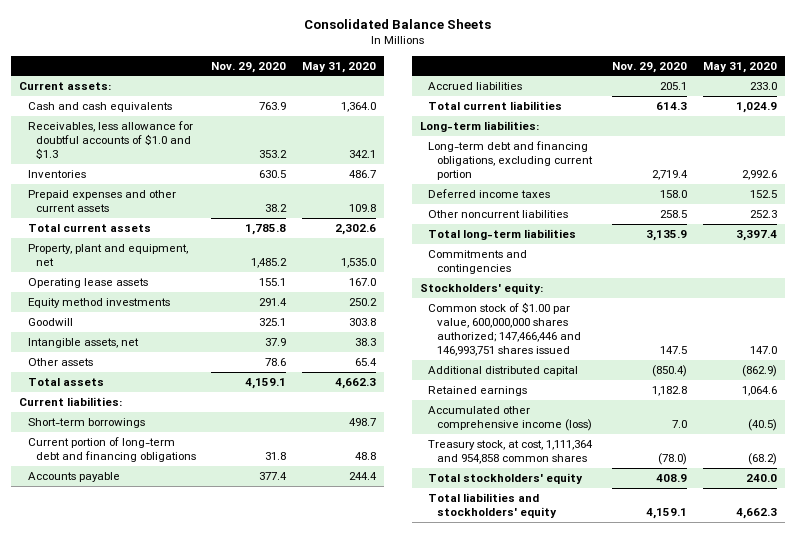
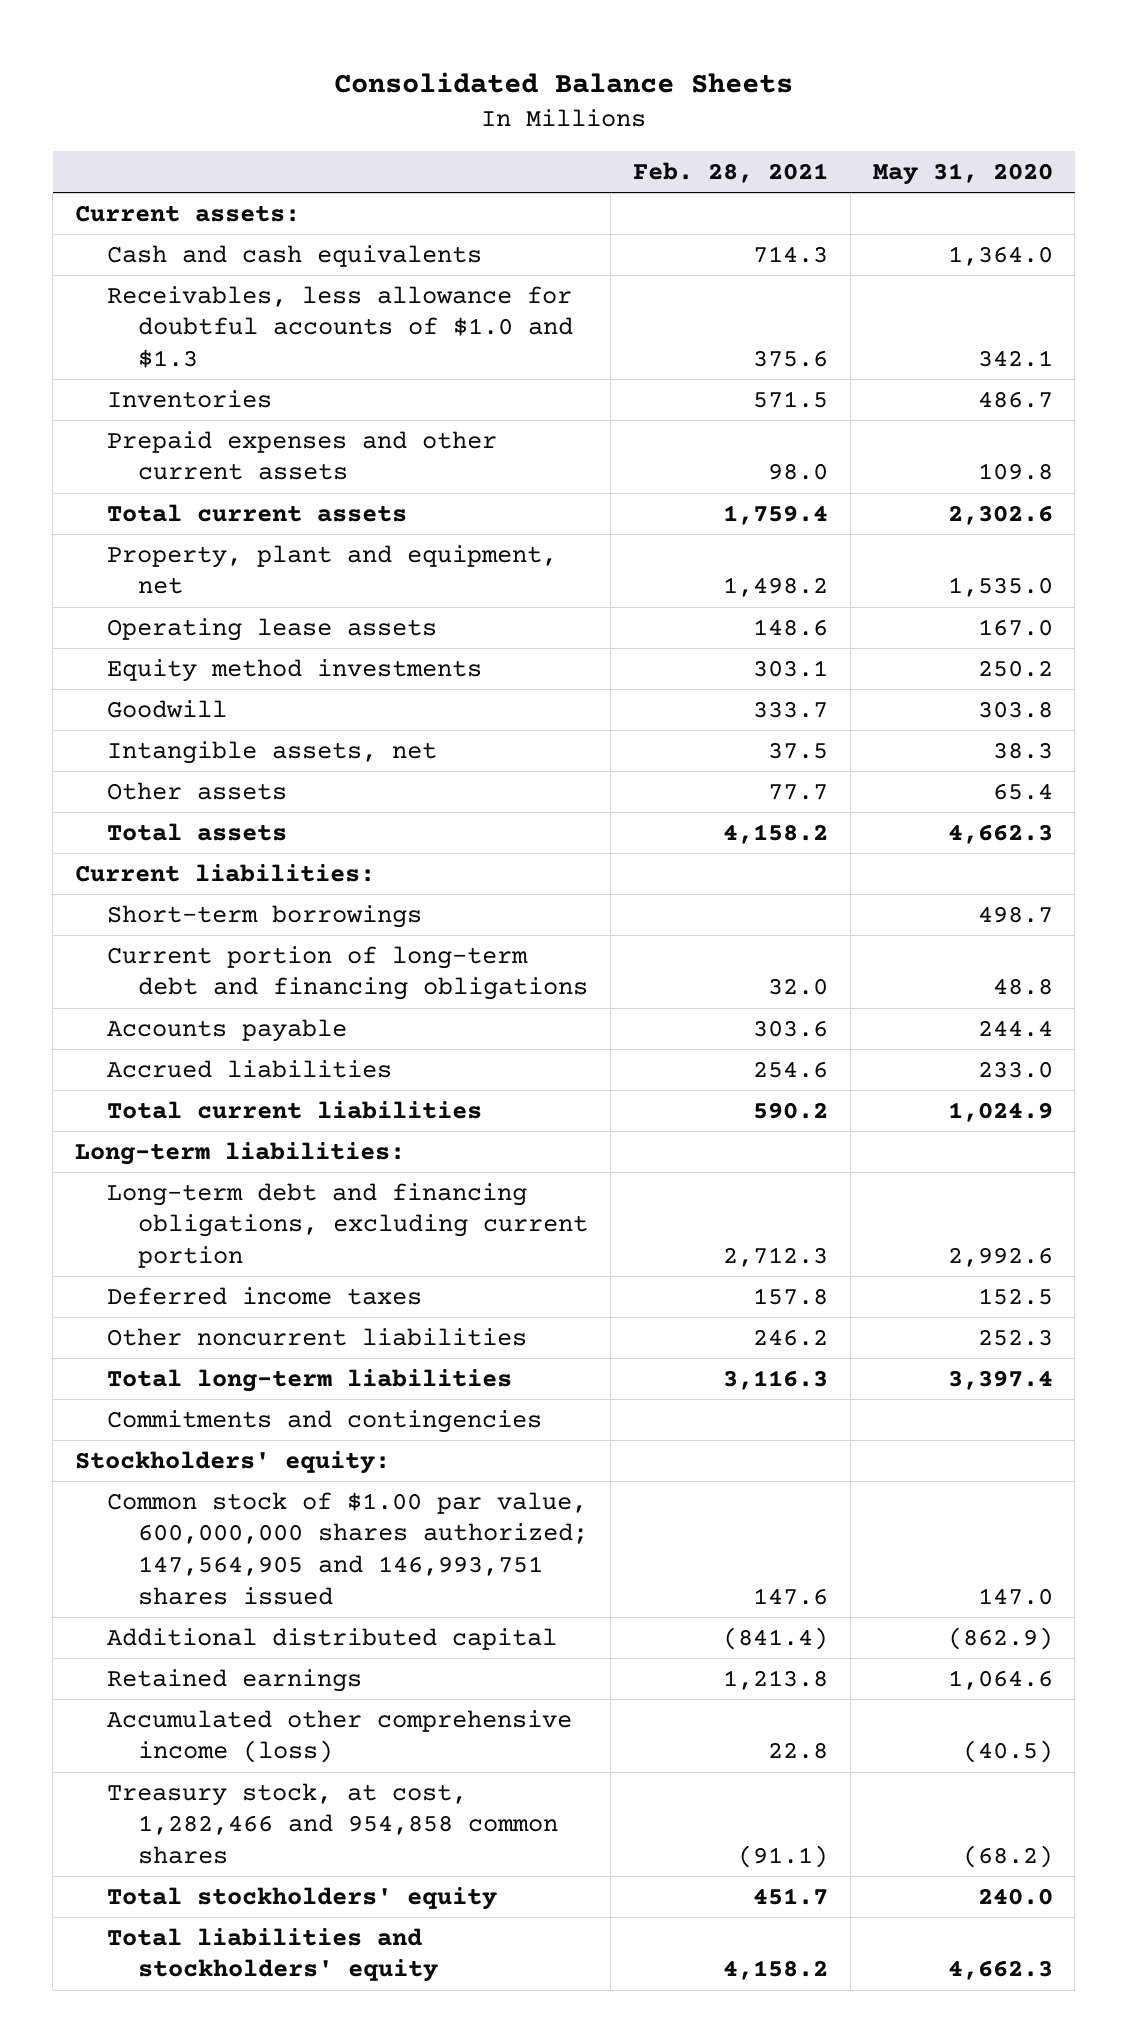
[211,61,287,73] Nov. 29, 2020 -> none
none -> [632,162,828,184] Feb. 28, 2021
[428,301,581,357] Common stock of $1.00 par value, 600,000,000 shares authorized; 147,466,446 and 146,993,751 shares issued -> [106,1491,589,1605] Common stock of $1.00 par value, 600,000,000 shares authorized; 147,564,905 and 146,993,751 shares issued
[428,439,594,465] Treasury stock, at cost, 1,111,364 and 954,858 common shares -> [106,1782,559,1865] Treasury stock, at cost, 1,282,466 and 954,858 common shares

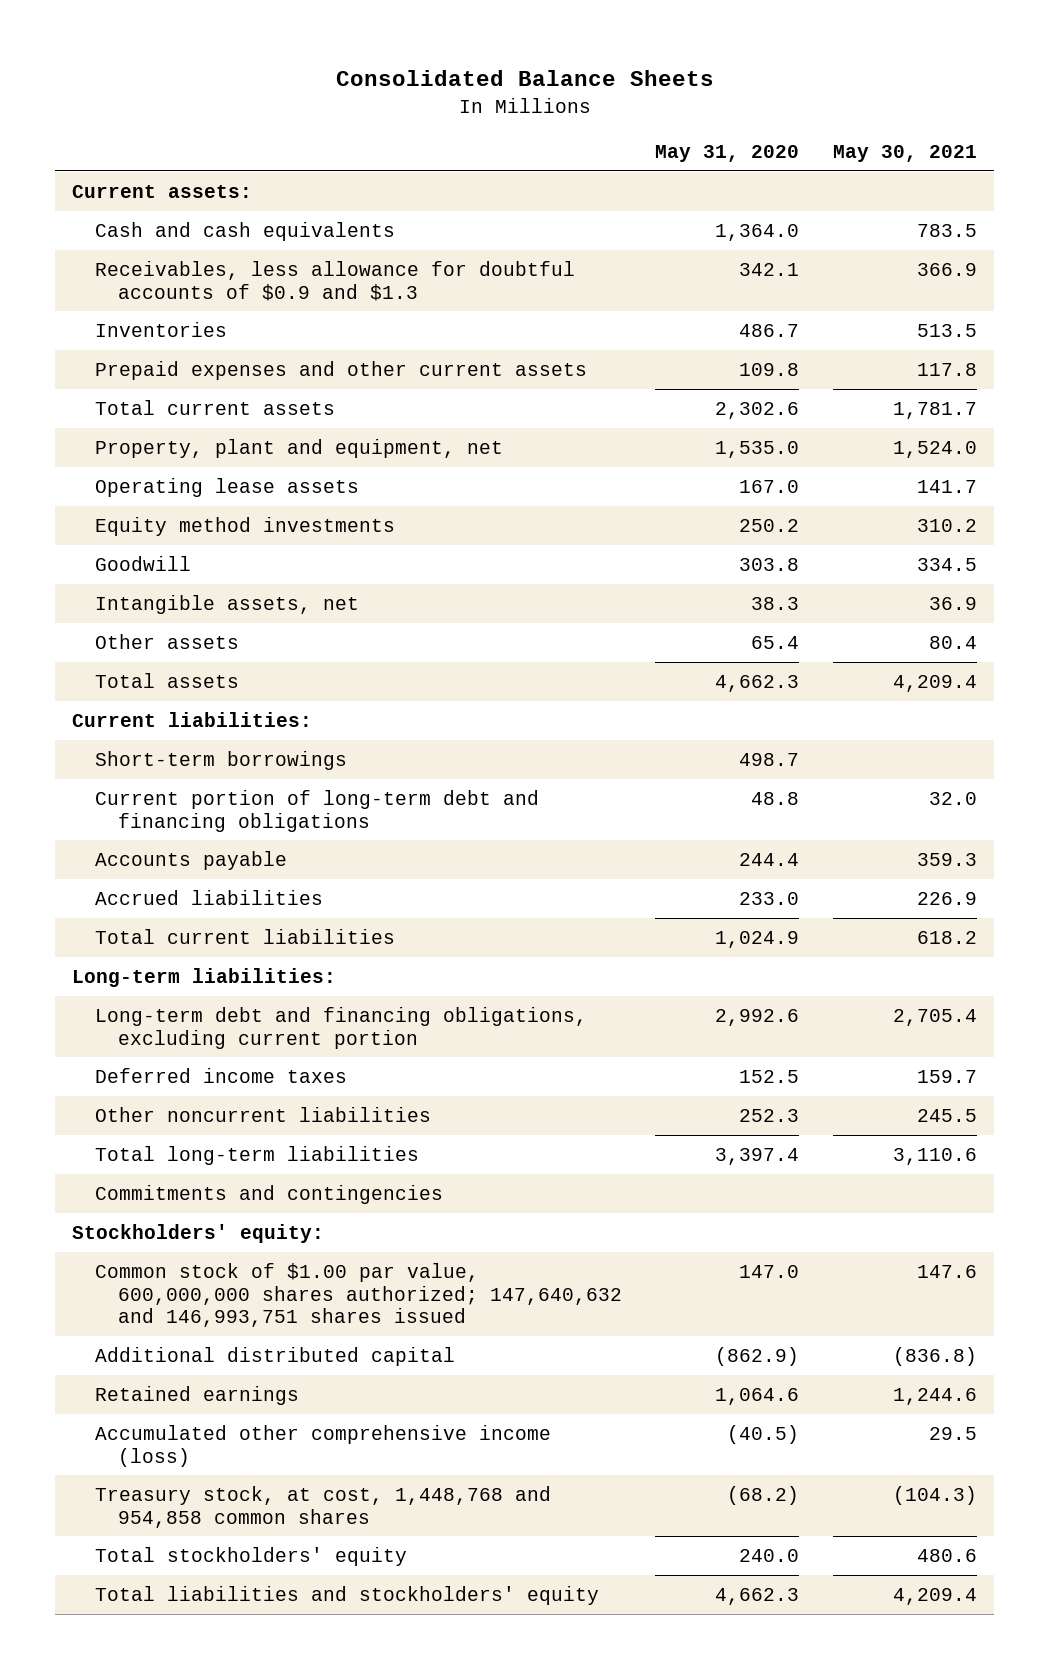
[632,162,828,184] Feb. 28, 2021 -> none
none -> [832,145,977,163] May 30, 2021
[106,285,574,369] Receivables, less allowance for doubtful accounts of $1.0 and $1.3 -> [95,260,576,301] Receivables, less allowance for doubtful accounts of $0.9 and $1.3
[106,1491,589,1605] Common stock of $1.00 par value, 600,000,000 shares authorized; 147,564,905 and 146,993,751 shares issued -> [95,1262,622,1328] Common stock of $1.00 par value, 600,000,000 shares authorized; 147,640,632 and 146,993,751 shares issued
[106,1782,559,1865] Treasury stock, at cost, 1,282,466 and 954,858 common shares -> [95,1485,552,1528] Treasury stock, at cost, 1,448,768 and 954,858 common shares

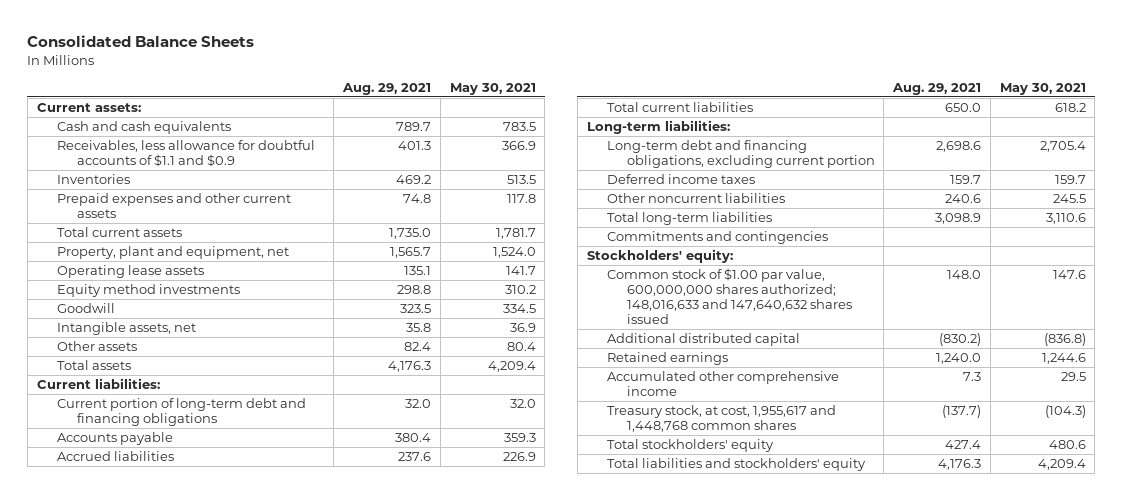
[655,145,800,163] May 31, 2020 -> none
none -> [342,82,432,95] Aug. 29, 2021
[95,260,576,301] Receivables, less allowance for doubtful accounts of $0.9 and $1.3 -> [56,140,315,168] Receivables, less allowance for doubtful accounts of $1.1 and $0.9
[95,750,348,770] Short-term borrowings -> none
[95,1262,622,1328] Common stock of $1.00 par value, 600,000,000 shares authorized; 147,640,632 and 146,993,751 shares issued -> [606,268,852,324] Common stock of $1.00 par value, 600,000,000 shares authorized; 148,016,633 and 147,640,632 shares issued
[95,1424,552,1467] Accumulated other comprehensive income (loss) -> [606,371,839,397] Accumulated other comprehensive income
[95,1485,552,1528] Treasury stock, at cost, 1,448,768 and 954,858 common shares -> [606,405,836,433] Treasury stock, at cost, 1,955,617 and 1,448,768 common shares

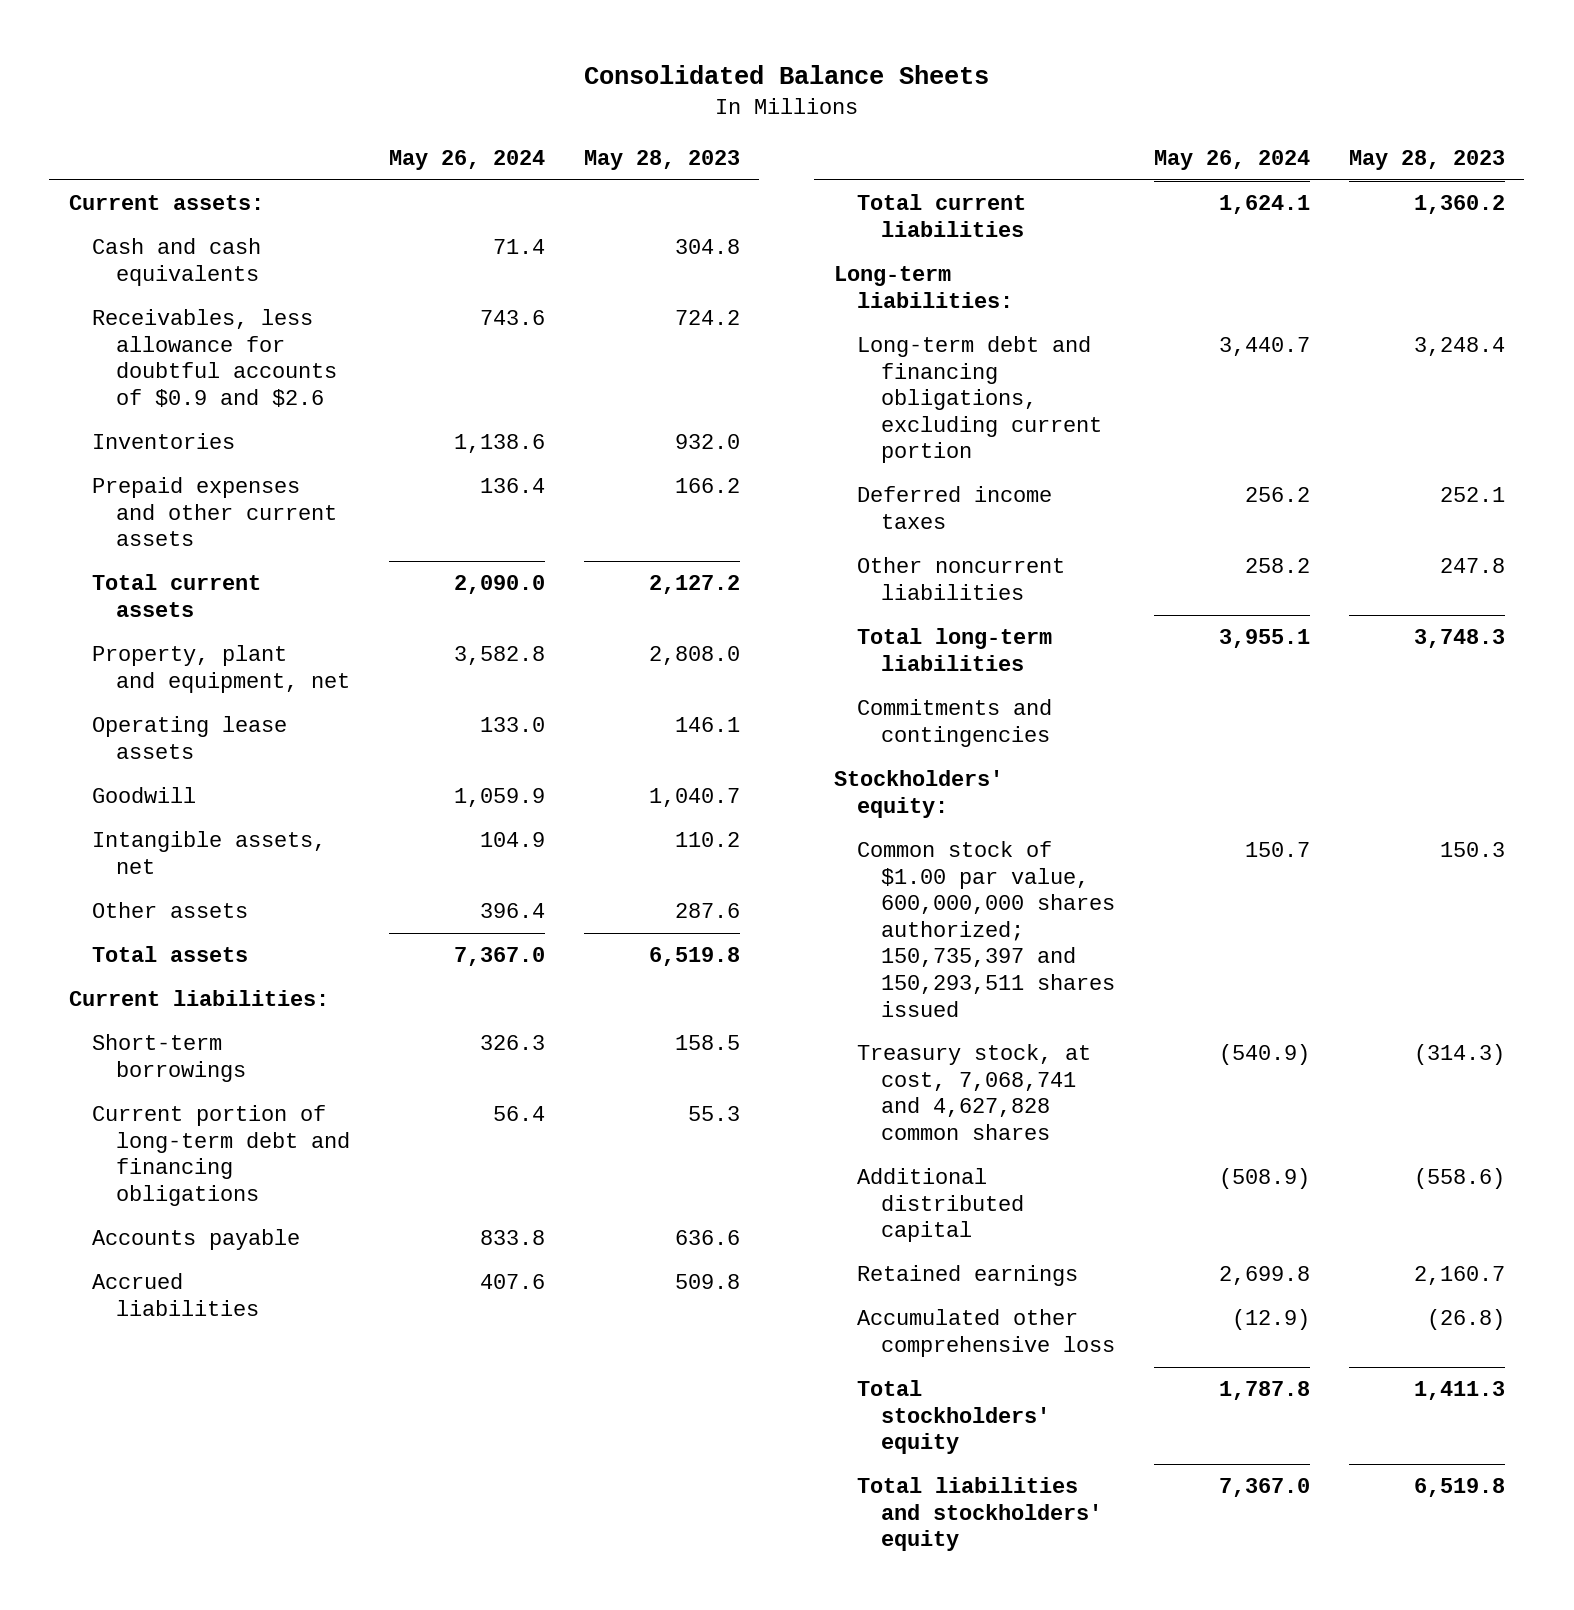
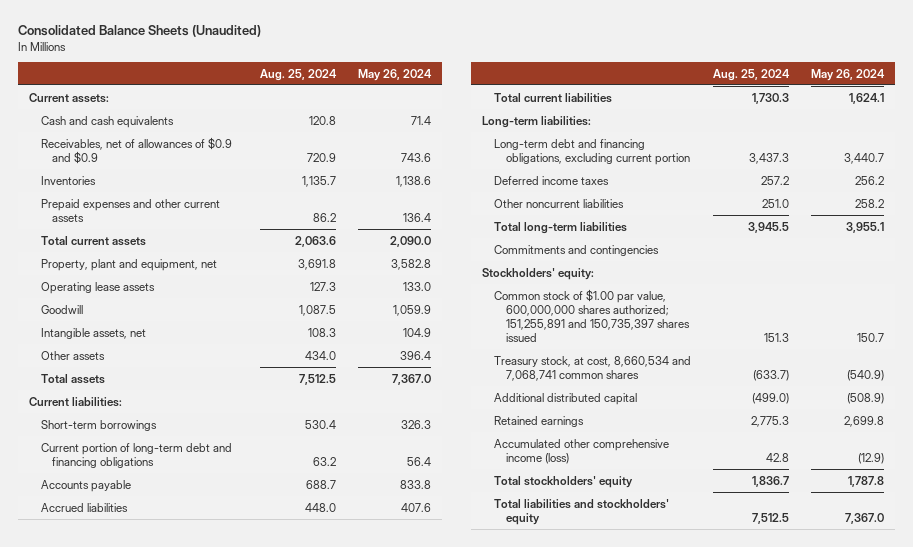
[583,64,989,84] Consolidated Balance Sheets -> [17,25,261,38] Consolidated Balance Sheets (Unaudited)
[583,149,740,170] May 28, 2023 -> none
none -> [259,68,337,81] Aug. 25, 2024
[92,309,337,407] Receivables, less allowance for doubtful accounts of $0.9 and $2.6 -> [40,136,232,164] Receivables, net of allowances of $0.9 and $0.9
[857,841,1115,1017] Common stock of $1.00 par value, 600,000,000 shares authorized; 150,735,397 and 150,293,511 shares issued -> [493,288,690,342] Common stock of $1.00 par value, 600,000,000 shares authorized; 151,255,891 and 150,735,397 shares issued
[857,1044,1092,1140] Treasury stock, at cost, 7,068,741 and 4,627,828 common shares -> [493,355,691,381] Treasury stock, at cost, 8,660,534 and 7,068,741 common shares
[857,1309,1115,1357] Accumulated other comprehensive loss -> [493,438,669,464] Accumulated other comprehensive income (loss)

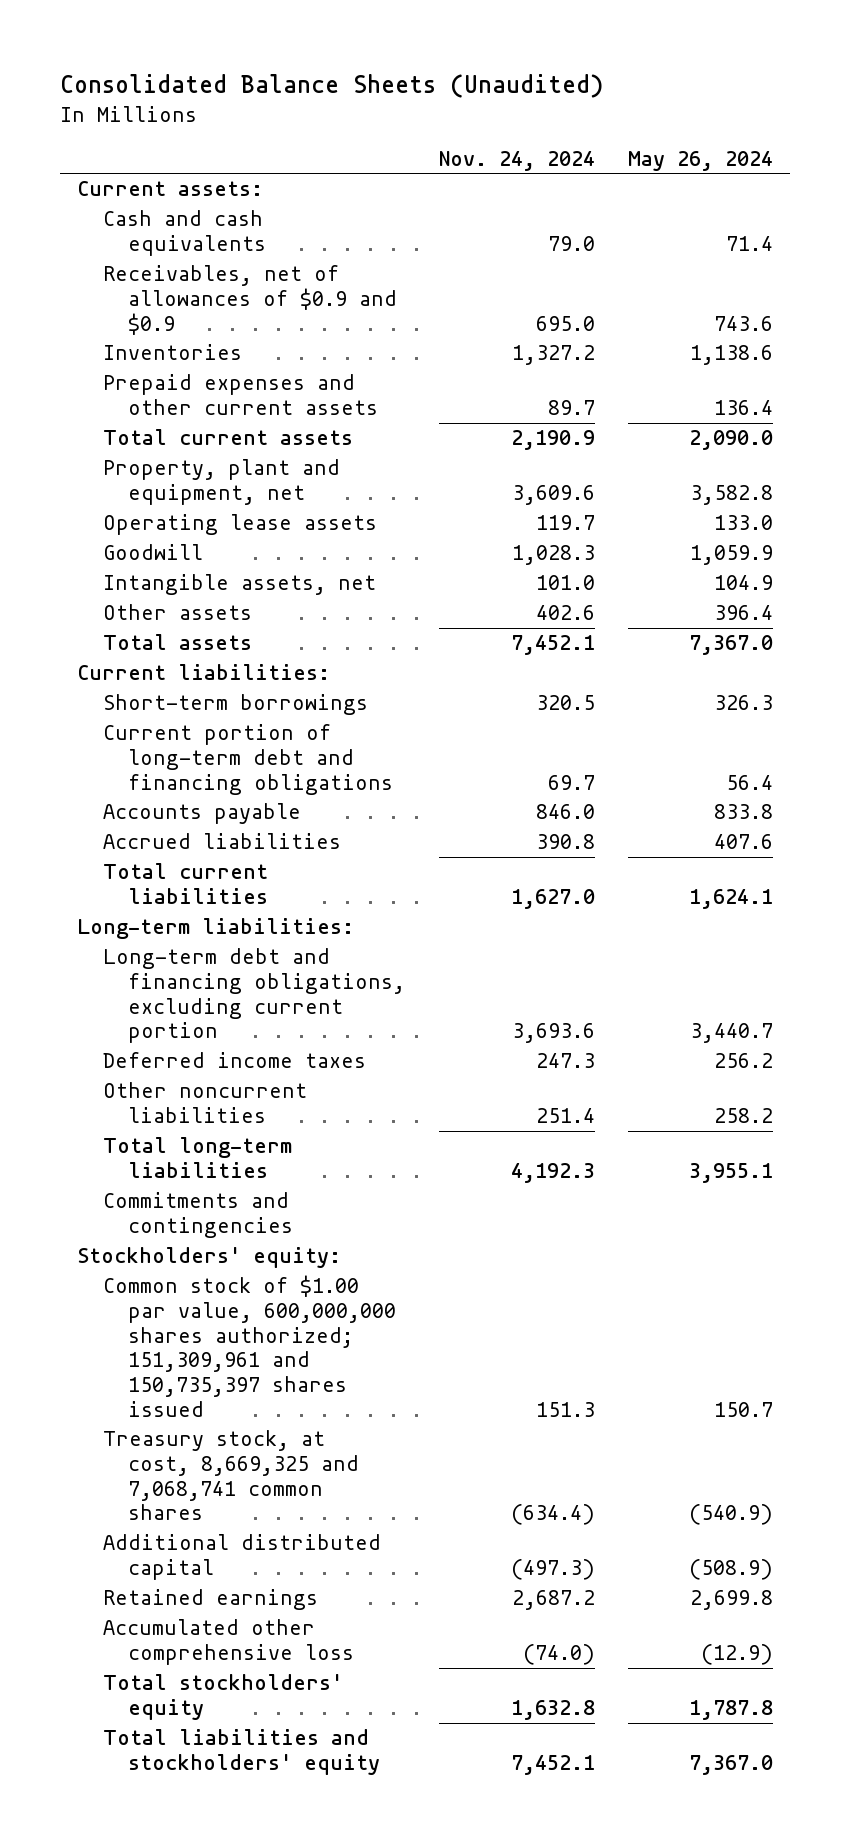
[259,68,337,81] Aug. 25, 2024 -> none
none -> [438,150,595,171] Nov. 24, 2024
[493,288,690,342] Common stock of $1.00 par value, 600,000,000 shares authorized; 151,255,891 and 150,735,397 shares issued -> [102,1275,397,1417] Common stock of $1.00 par value, 600,000,000 shares authorized; 151,309,961 and 150,735,397 shares issued
[493,355,691,381] Treasury stock, at cost, 8,660,534 and 7,068,741 common shares -> [102,1430,360,1521] Treasury stock, at cost, 8,669,325 and 7,068,741 common shares
[493,438,669,464] Accumulated other comprehensive income (loss) -> [102,1619,355,1665] Accumulated other comprehensive loss

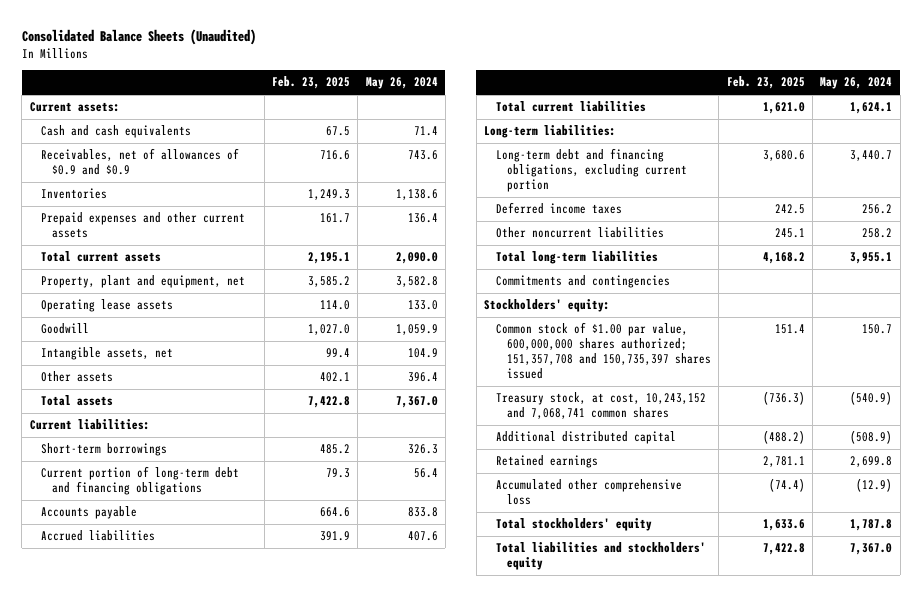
[438,150,595,171] Nov. 24, 2024 -> none
none -> [272,76,351,90] Feb. 23, 2025
[102,1275,397,1417] Common stock of $1.00 par value, 600,000,000 shares authorized; 151,309,961 and 150,735,397 shares issued -> [495,322,712,380] Common stock of $1.00 par value, 600,000,000 shares authorized; 151,357,708 and 150,735,397 shares issued
[102,1430,360,1521] Treasury stock, at cost, 8,669,325 and 7,068,741 common shares -> [495,392,706,420] Treasury stock, at cost, 10,243,152 and 7,068,741 common shares

